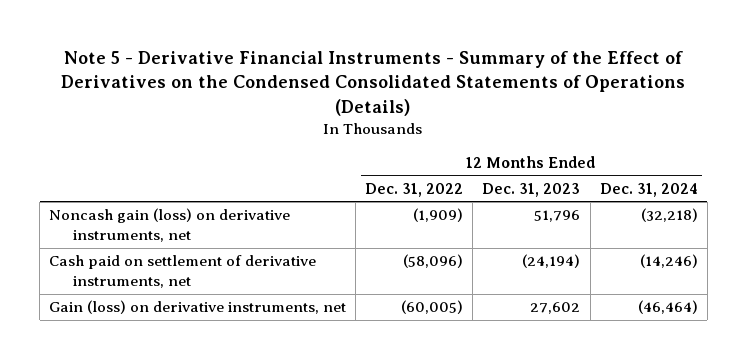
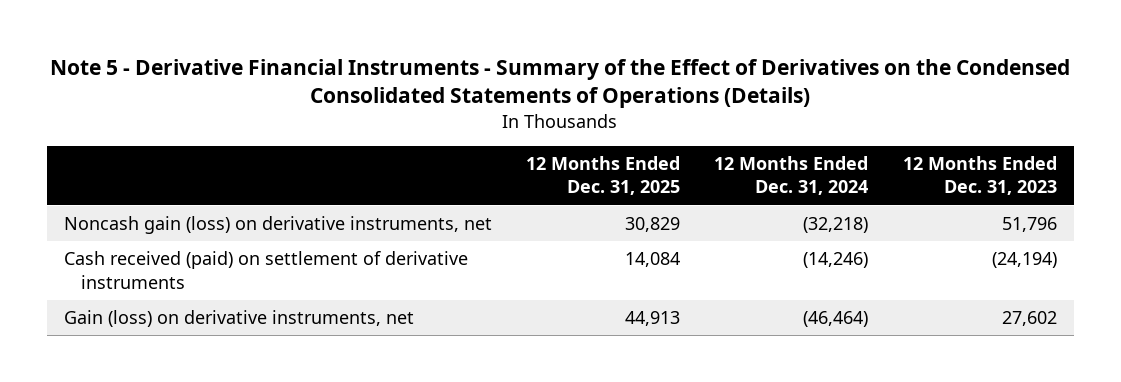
[365,182,464,197] Dec. 31, 2022 -> none
none -> [526,156,681,196] 12 Months Ended Dec. 31, 2025
[49,255,317,288] Cash paid on settlement of derivative instruments, net -> [64,251,469,289] Cash received (paid) on settlement of derivative instruments

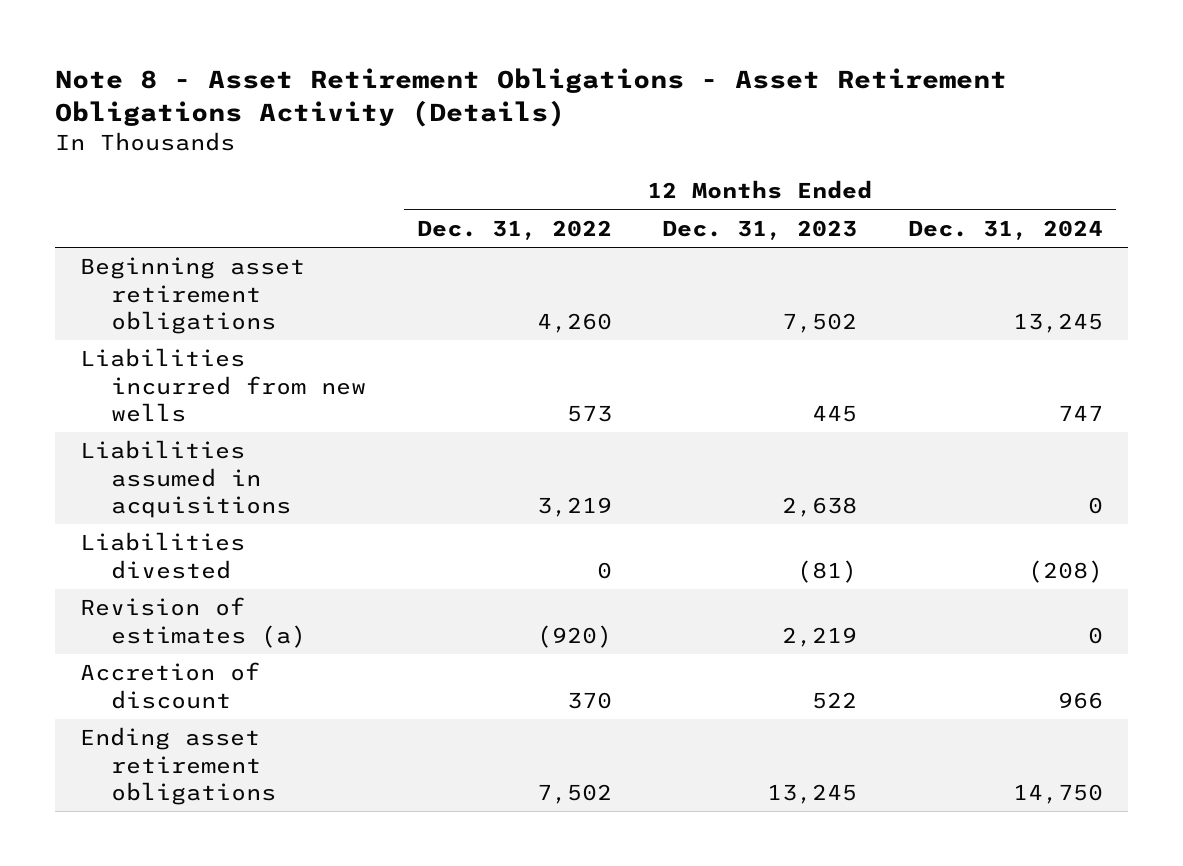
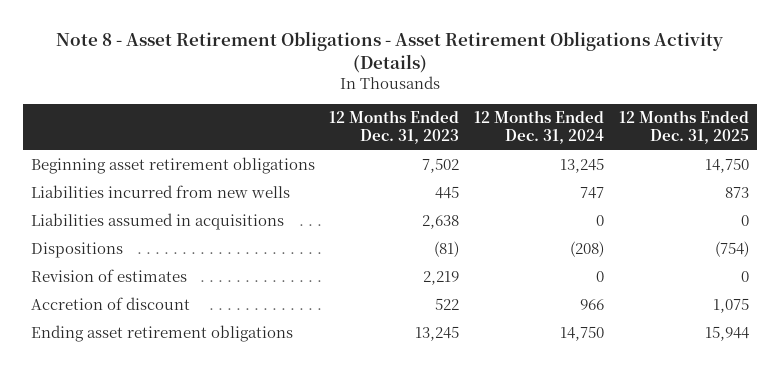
[416,219,612,240] Dec. 31, 2022 -> none
none -> [619,110,750,145] 12 Months Ended Dec. 31, 2025
[80,532,246,579] Liabilities divested -> [30,242,123,259] Dispositions
[80,597,307,648] Revision of estimates (a) -> [30,269,187,283] Revision of estimates

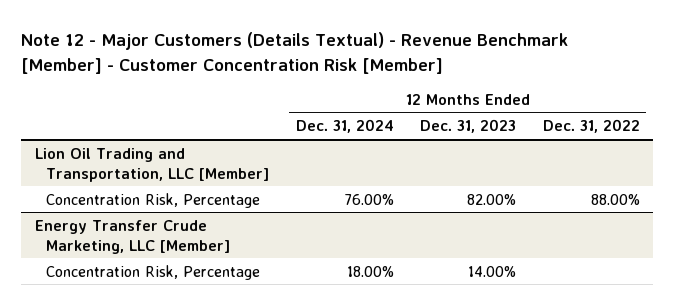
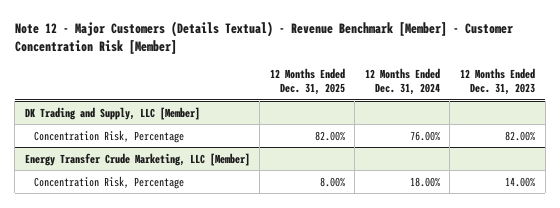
[542,119,640,134] Dec. 31, 2022 -> none
none -> [269,68,345,96] 12 Months Ended Dec. 31, 2025
[34,147,270,182] Lion Oil Trading and Transportation, LLC [Member] -> [24,106,200,120] DK Trading and Supply, LLC [Member]

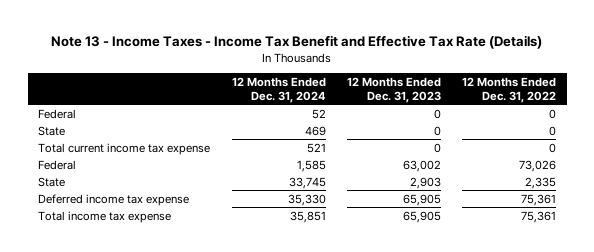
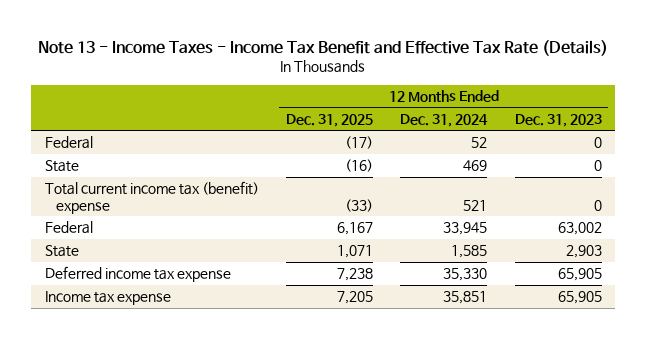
[461,77,556,103] 12 Months Ended Dec. 31, 2022 -> none
none -> [286,113,374,127] Dec. 31, 2025
[38,142,211,155] Total current income tax expense -> [44,181,259,214] Total current income tax (benefit) expense
[296,159,326,172] 1,585 -> [443,222,488,236] 33,945
[288,176,326,189] 33,745 -> [451,245,488,259] 1,585
[38,210,172,223] Total income tax expense -> [44,291,171,306] Income tax expense

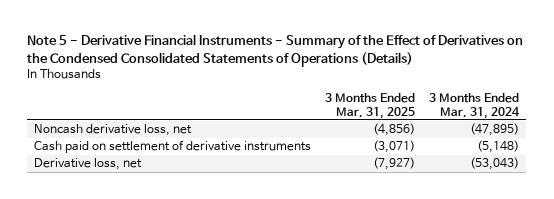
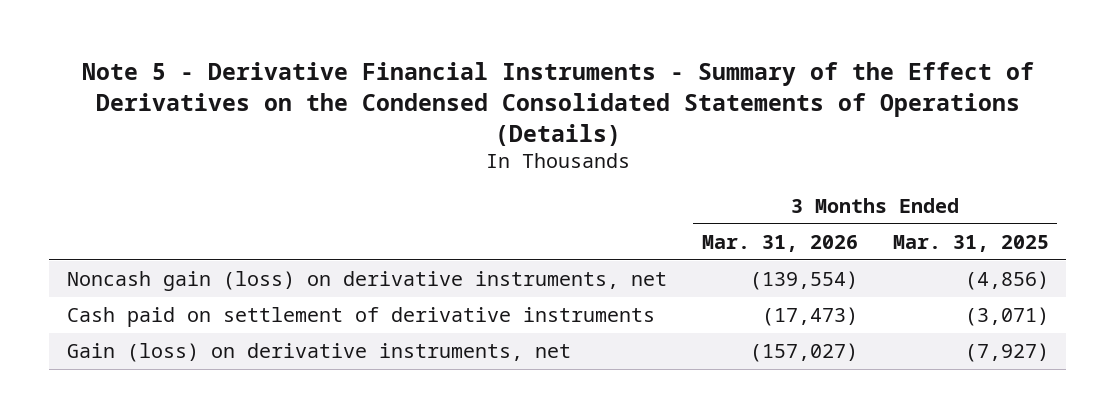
[429,93,521,119] 3 Months Ended Mar. 31, 2024 -> none
none -> [701,234,858,252] Mar. 31, 2026
[34,124,193,137] Noncash derivative loss, net -> [66,270,667,291] Noncash gain (loss) on derivative instruments, net
[34,158,143,171] Derivative loss, net -> [66,342,571,362] Gain (loss) on derivative instruments, net

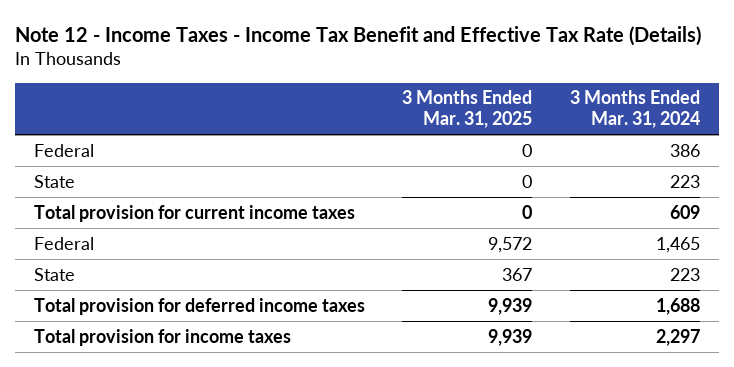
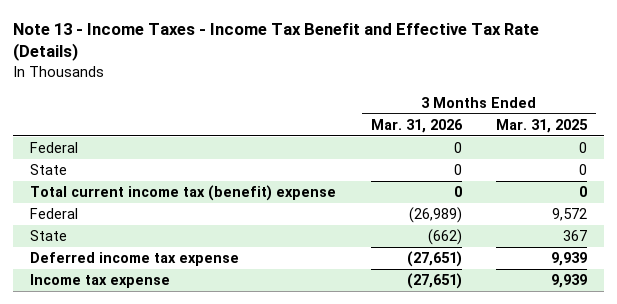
[15,25,702,46] Note 12 - Income Taxes - Income Tax Benefit and Effective Tax Rate (Details) -> [12,23,539,62] Note 13 - Income Taxes - Income Tax Benefit and Effective Tax Rate (Details)
[569,90,700,129] 3 Months Ended Mar. 31, 2024 -> none
none -> [370,118,463,133] Mar. 31, 2026
[33,204,355,222] Total provision for current income taxes -> [29,185,336,202] Total current income tax (benefit) expense
[33,297,365,315] Total provision for deferred income taxes -> [29,252,239,267] Deferred income tax expense
[33,328,291,346] Total provision for income taxes -> [29,274,170,289] Income tax expense

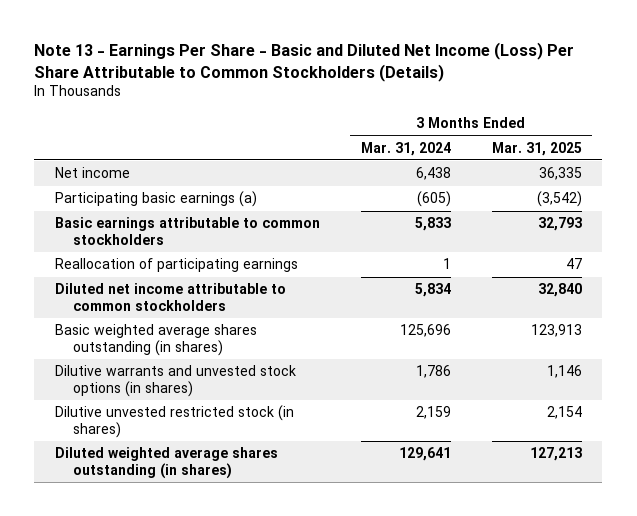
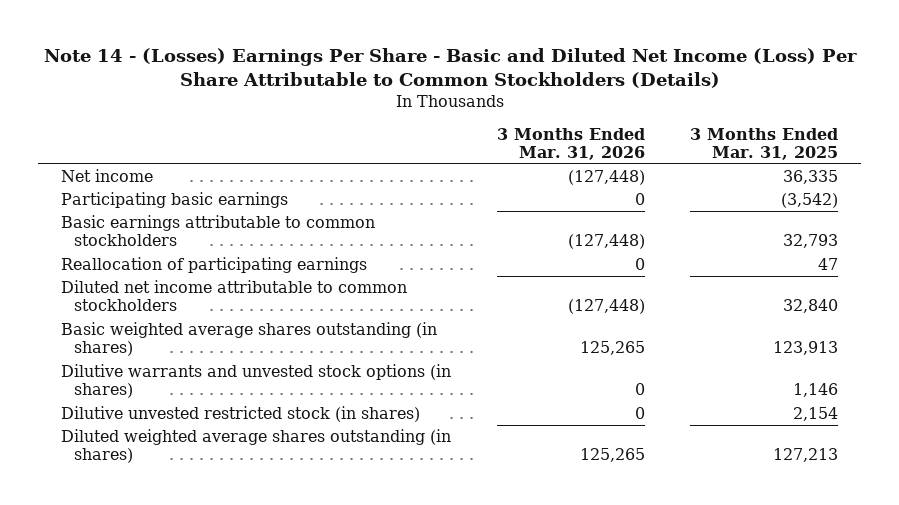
[34,41,575,82] Note 13 - Earnings Per Share - Basic and Diluted Net Income (Loss) Per Share Attributable to Common Stockholders (Details) -> [43,48,857,89] Note 14 - (Losses) Earnings Per Share - Basic and Diluted Net Income (Loss) Per Share Attributable to Common Stockholders (Details)
[360,141,451,156] Mar. 31, 2024 -> none
none -> [496,127,645,160] 3 Months Ended Mar. 31, 2026
[54,191,257,208] Participating basic earnings (a) -> [61,192,289,209] Participating basic earnings

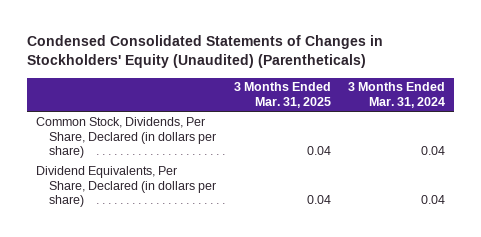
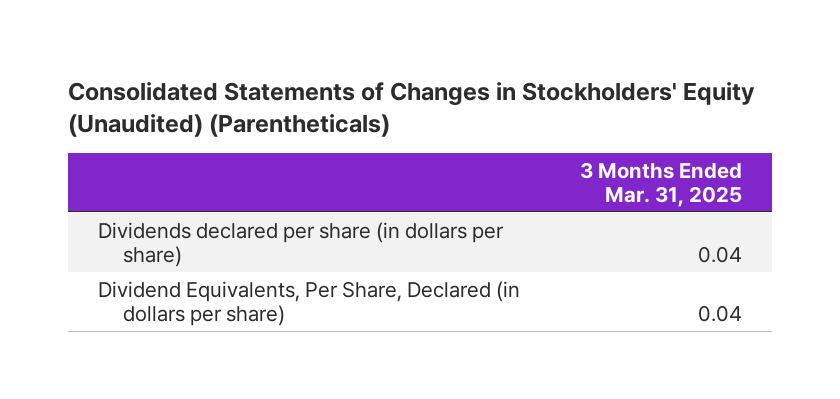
[26,35,383,69] Condensed Consolidated Statements of Changes in Stockholders' Equity (Unaudited) (Parentheticals) -> [67,81,755,138] Consolidated Statements of Changes in Stockholders' Equity (Unaudited) (Parentheticals)
[348,82,446,109] 3 Months Ended Mar. 31, 2024 -> none
[35,116,216,159] Common Stock, Dividends, Per Share, Declared (in dollars per share) -> [97,221,504,268] Dividends declared per share (in dollars per share)

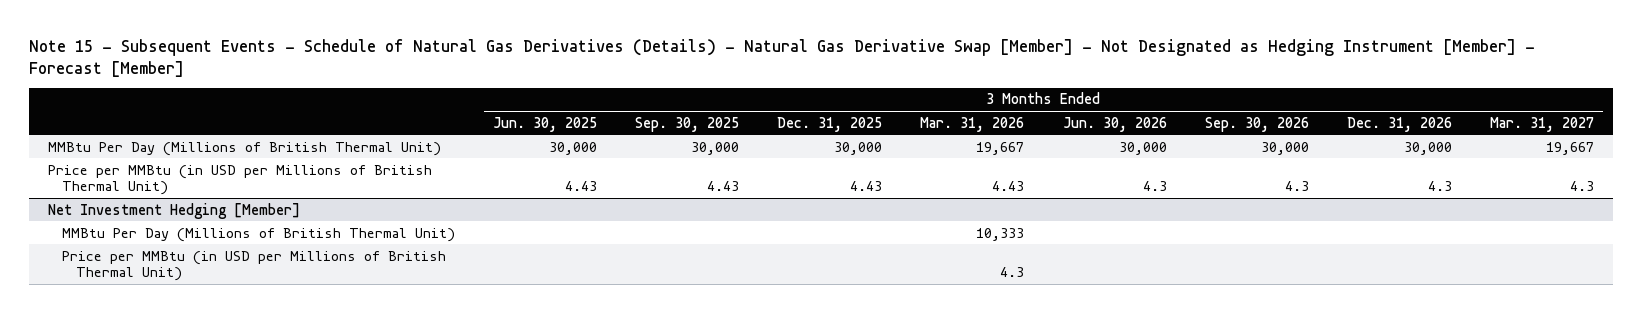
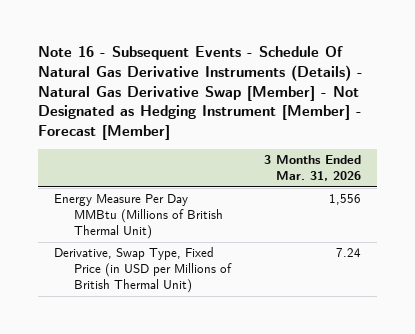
[29,38,1536,77] Note 15 - Subsequent Events - Schedule of Natural Gas Derivatives (Details) - Natural Gas Derivative Swap [Member] - Not Designated as Hedging Instrument [Member] - Forecast [Member] -> [37,46,363,140] Note 16 - Subsequent Events - Schedule Of Natural Gas Derivative Instruments (Details) - Natural Gas Derivative Swap [Member] - Not Designated as Hedging Instrument [Member] - Forecast [Member]
[493,116,598,132] Jun. 30, 2025 -> none
[635,116,740,132] Sep. 30, 2025 -> none
[777,116,883,132] Dec. 31, 2025 -> none
[1062,116,1167,132] Jun. 30, 2026 -> none
[1204,116,1309,132] Sep. 30, 2026 -> none
[1346,116,1452,132] Dec. 31, 2026 -> none
[1489,116,1594,132] Mar. 31, 2027 -> none
[48,202,301,219] Net Investment Hedging [Member] -> none
[62,227,456,242] MMBtu Per Day (Millions of British Thermal Unit) -> none
[62,250,447,281] Price per MMBtu (in USD per Millions of British Thermal Unit) -> none
[48,141,442,156] MMBtu Per Day (Millions of British Thermal Unit) -> [54,194,223,240] Energy Measure Per Day MMBtu (Millions of British Thermal Unit)
[976,141,1025,155] 19,667 -> [328,194,361,206] 1,556
[48,164,433,195] Price per MMBtu (in USD per Millions of British Thermal Unit) -> [54,247,232,294] Derivative, Swap Type, Fixed Price (in USD per Millions of British Thermal Unit)
[992,180,1025,191] 4.43 -> [335,248,361,258] 7.24

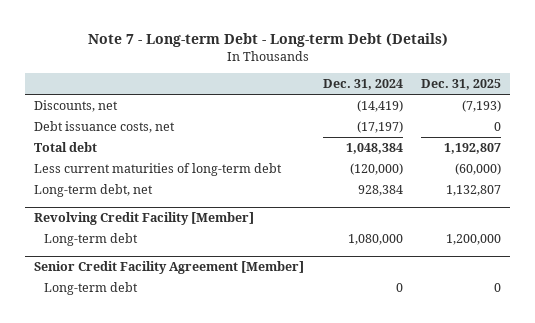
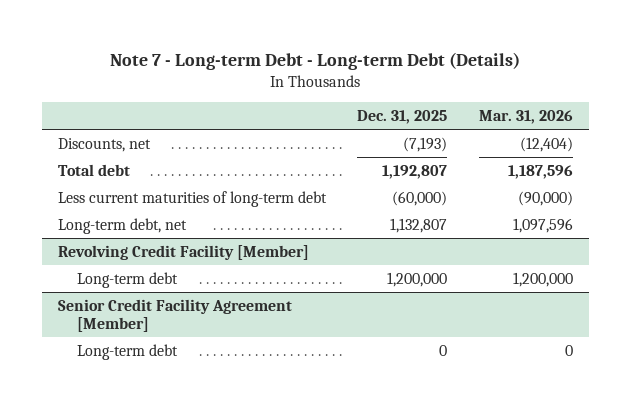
[322,79,403,91] Dec. 31, 2024 -> none
none -> [478,109,573,124] Mar. 31, 2026
[34,120,176,133] Debt issuance costs, net -> none

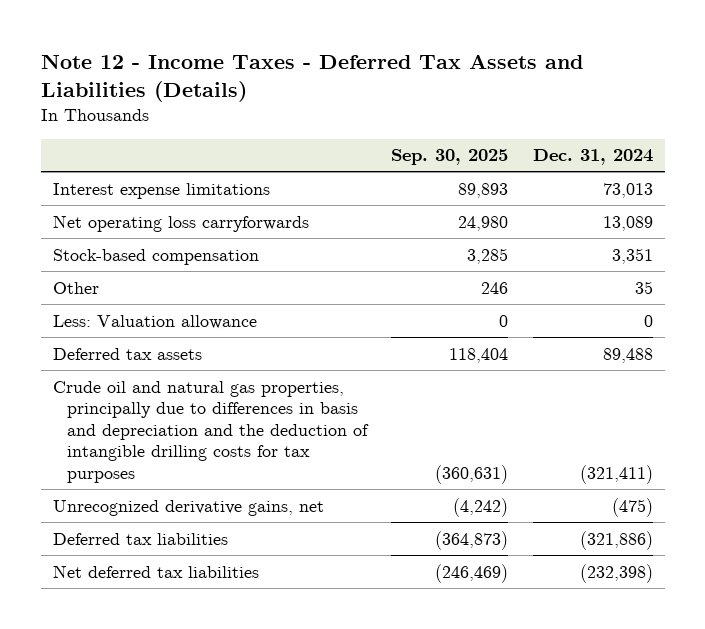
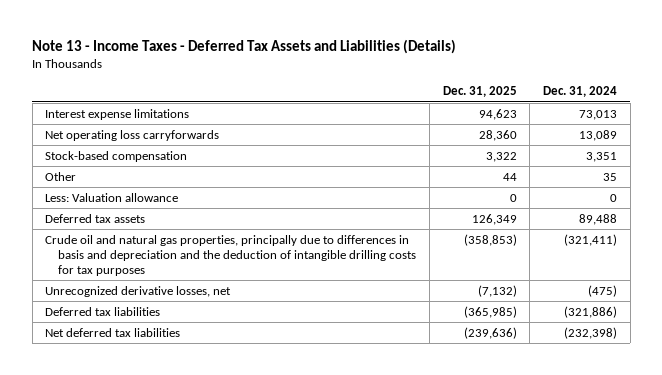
[40,53,583,102] Note 12 - Income Taxes - Deferred Tax Assets and Liabilities (Details) -> [32,39,457,55] Note 13 - Income Taxes - Deferred Tax Assets and Liabilities (Details)
[391,149,509,166] Sep. 30, 2025 -> none
none -> [442,86,517,98] Dec. 31, 2025
[52,499,324,516] Unrecognized derivative gains, net -> [45,285,232,297] Unrecognized derivative losses, net

